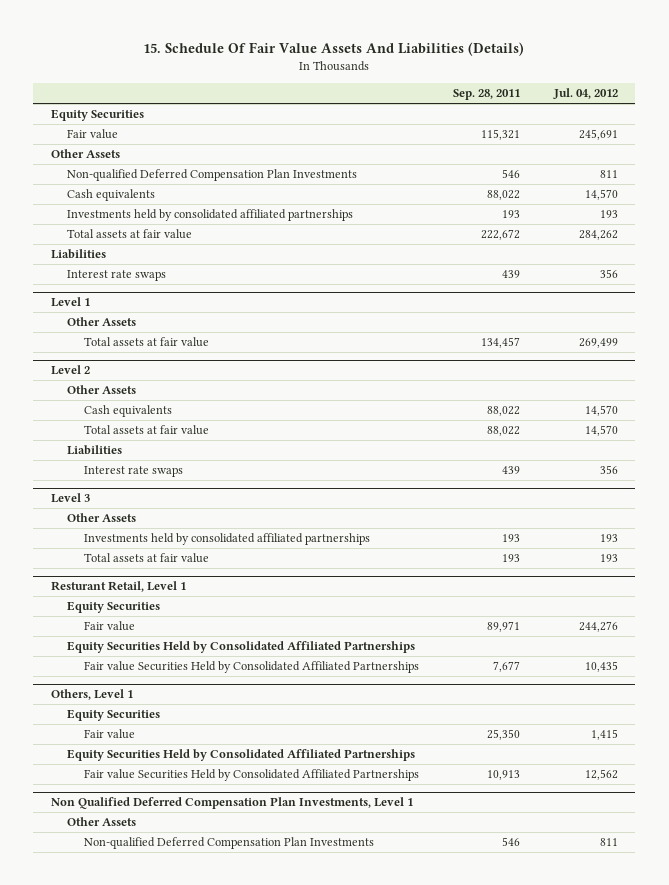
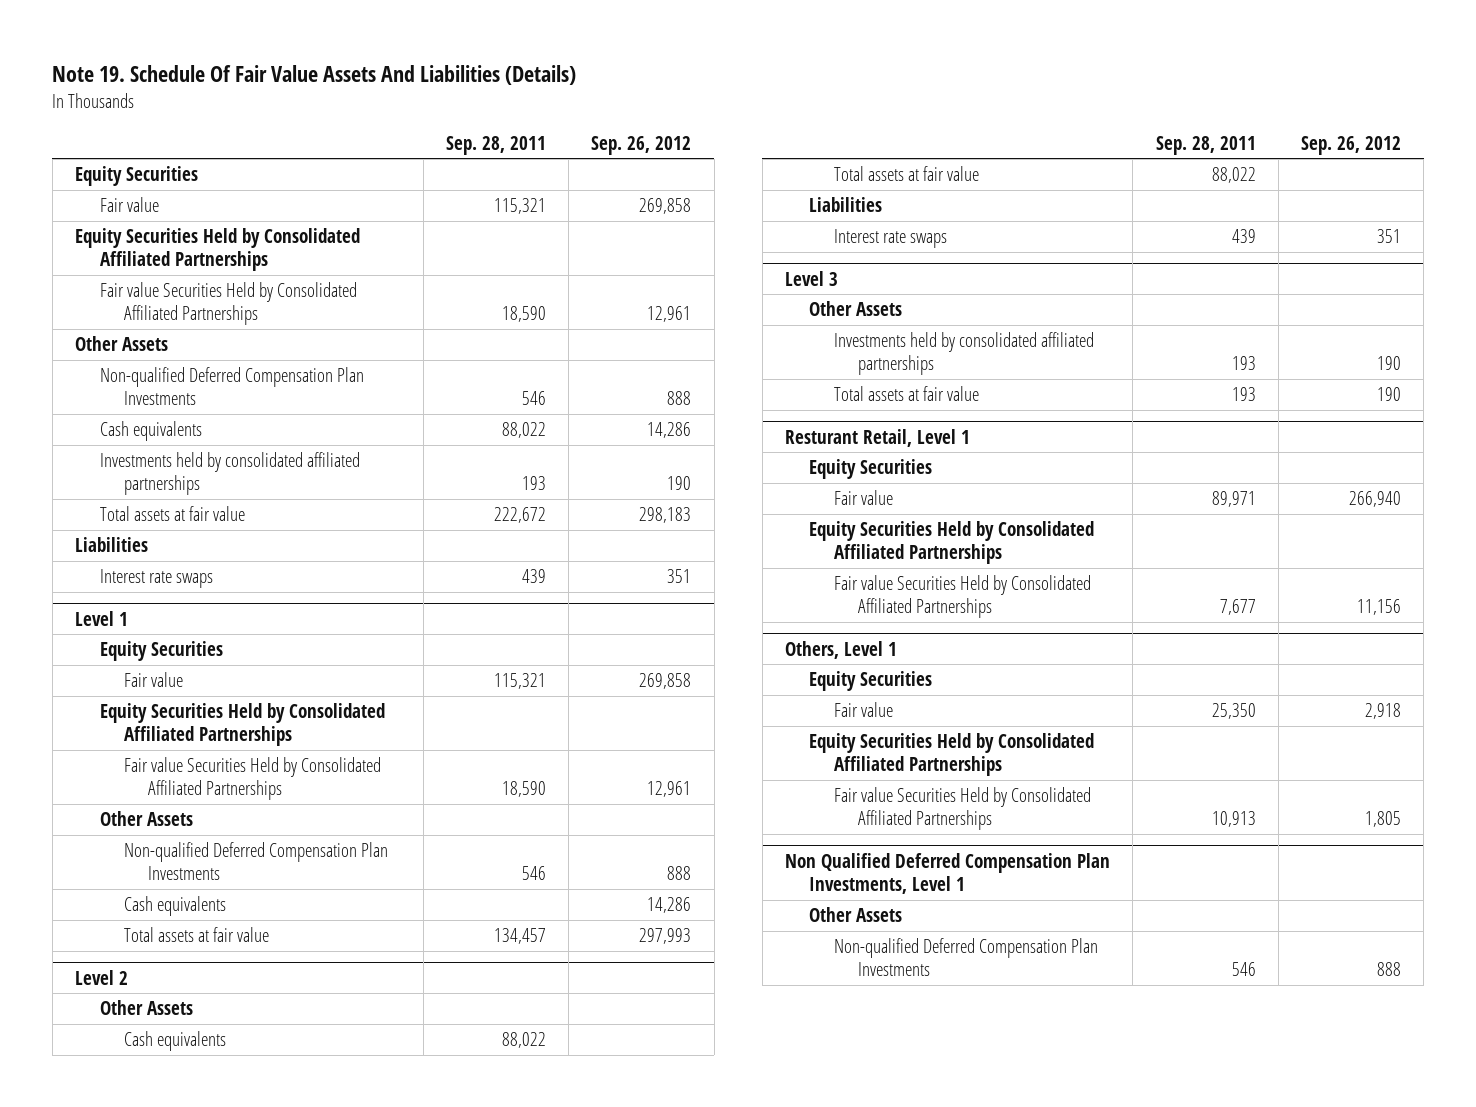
[143,42,525,57] 15. Schedule Of Fair Value Assets And Liabilities (Details) -> [52,65,577,86] Note 19. Schedule Of Fair Value Assets And Liabilities (Details)
[553,88,619,100] Jul. 04, 2012 -> none
none -> [591,135,692,155] Sep. 26, 2012
none -> [75,228,361,272] Equity Securities Held by Consolidated Affiliated Partnerships
none -> [99,282,357,326] Fair value Securities Held by Consolidated Affiliated Partnerships
none -> [99,641,223,662] Equity Securities
none -> [123,672,183,688] Fair value
none -> [99,703,385,747] Equity Securities Held by Consolidated Affiliated Partnerships
none -> [123,757,381,801] Fair value Securities Held by Consolidated Affiliated Partnerships
none -> [123,842,388,881] Non-qualified Deferred Compensation Plan Investments
none -> [123,896,226,917] Cash equivalents

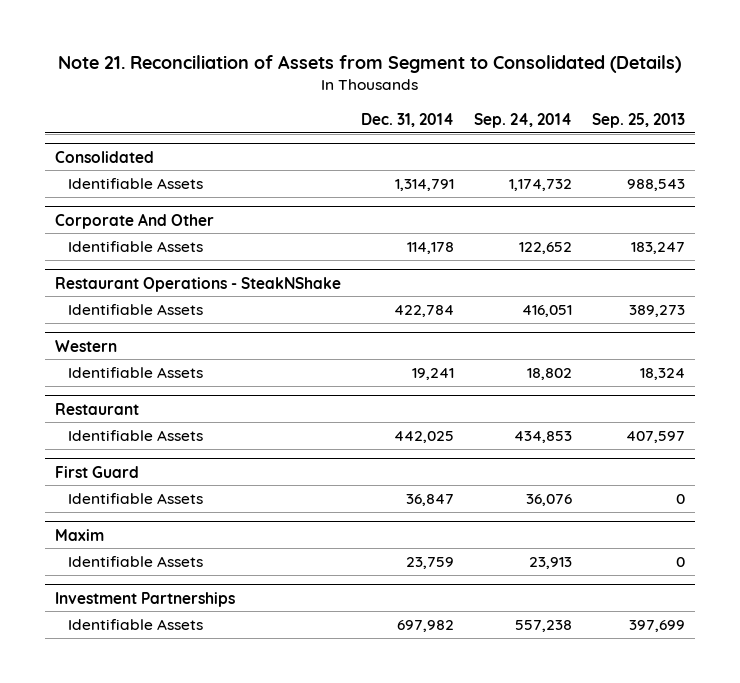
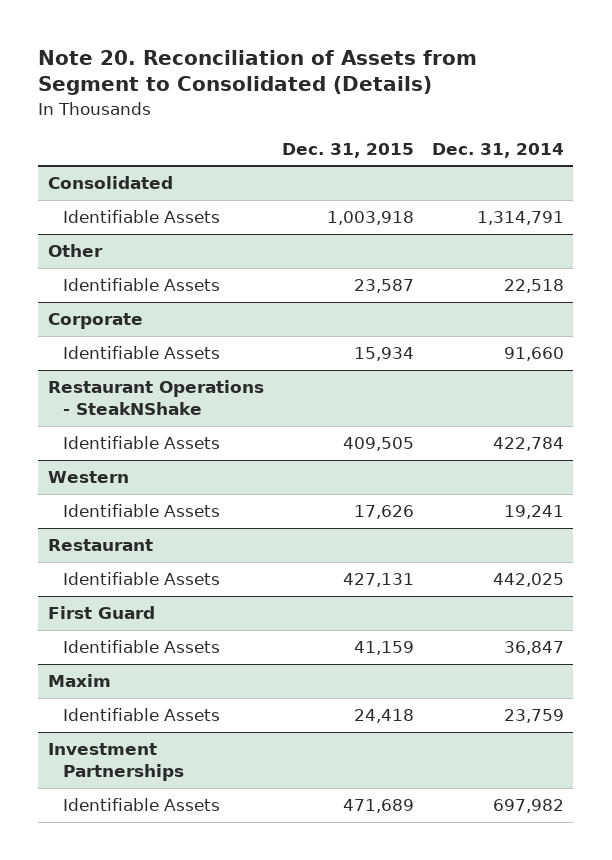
[57,55,681,74] Note 21. Reconciliation of Assets from Segment to Consolidated (Details) -> [38,49,478,96] Note 20. Reconciliation of Assets from Segment to Consolidated (Details)
[474,113,573,129] Sep. 24, 2014 -> none
[592,113,686,129] Sep. 25, 2013 -> none
none -> [281,142,414,158] Dec. 31, 2015
[54,212,214,229] Corporate And Other -> none
none -> [47,244,103,258] Other
[406,241,454,254] 114,178 -> [504,279,565,294] 22,518
none -> [47,313,143,330] Corporate
none -> [63,346,221,360] Identifiable Assets

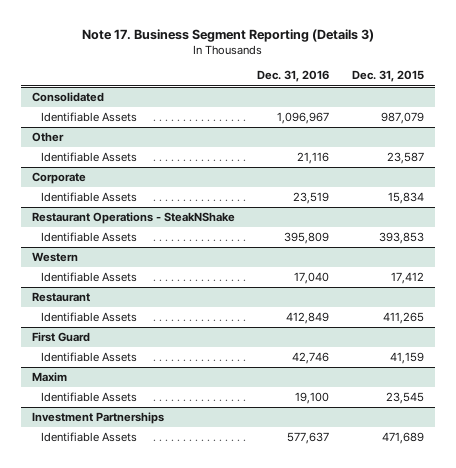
[38,49,478,96] Note 20. Reconciliation of Assets from Segment to Consolidated (Details) -> [81,28,374,42] Note 17. Business Segment Reporting (Details 3)
[432,142,565,158] Dec. 31, 2014 -> none
none -> [257,70,330,83] Dec. 31, 2016
[326,211,414,226] 1,003,918 -> [380,112,424,125] 987,079
[353,347,414,362] 15,934 -> [387,192,424,205] 15,834
[342,437,414,452] 409,505 -> [378,232,424,245] 393,853
[353,505,414,520] 17,626 -> [390,272,424,285] 17,412
[342,573,414,588] 427,131 -> [382,312,424,325] 411,265
[353,709,414,724] 24,418 -> [385,392,424,405] 23,545

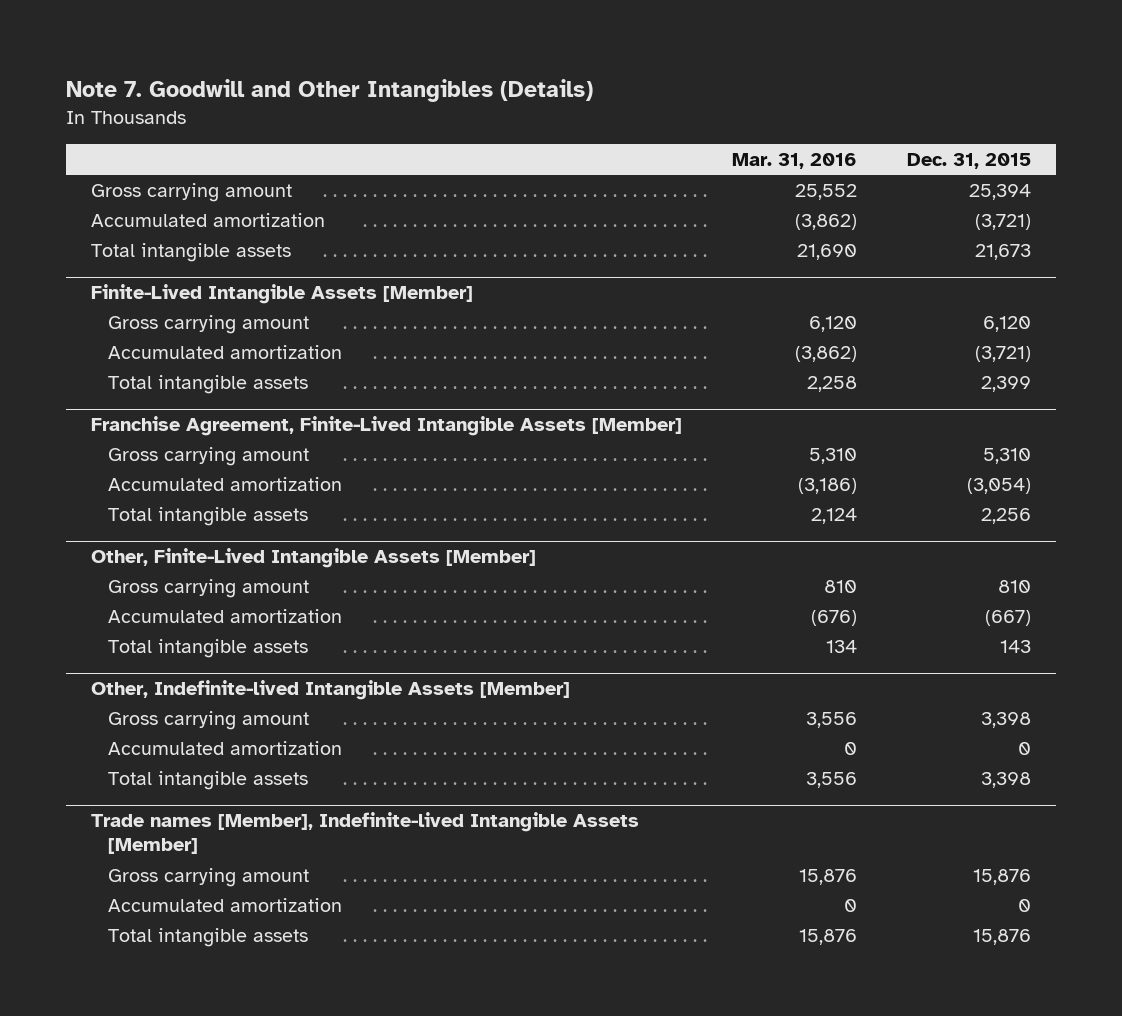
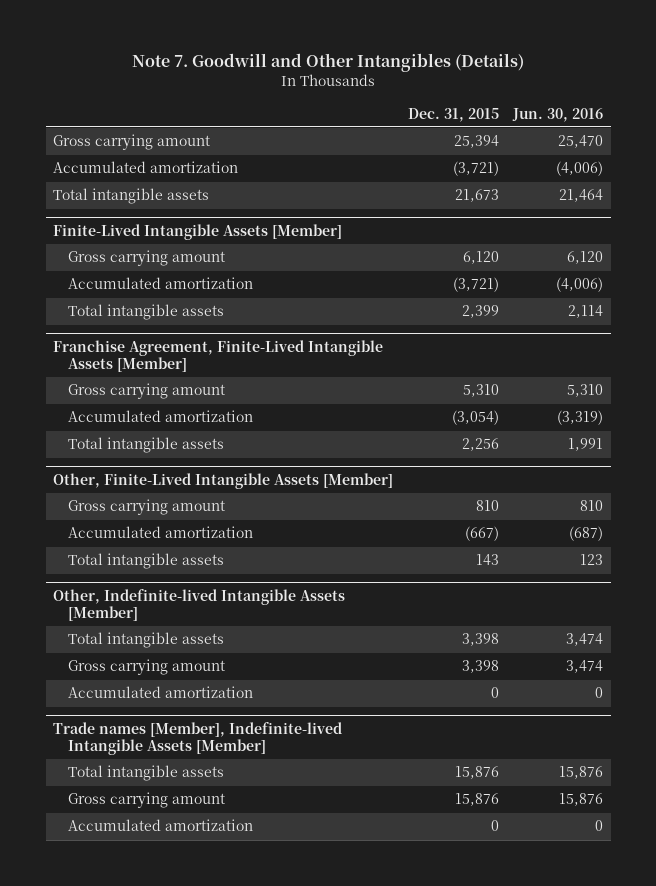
[732,152,858,169] Mar. 31, 2016 -> none
none -> [512,107,604,122] Jun. 30, 2016
[107,770,308,790] Total intangible assets -> [67,632,224,649] Total intangible assets
[107,927,308,947] Total intangible assets -> [67,765,224,782] Total intangible assets

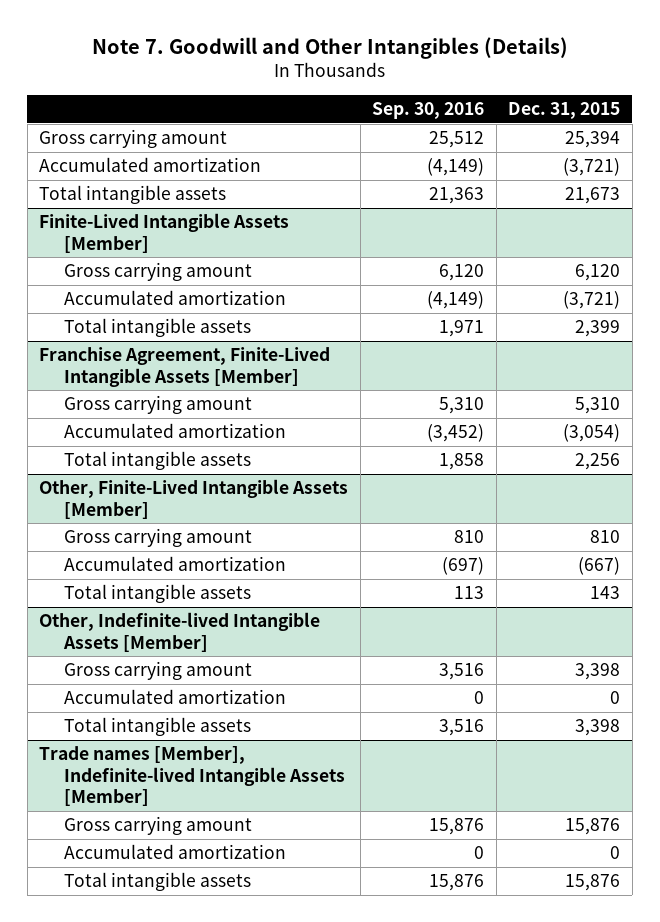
[512,107,604,122] Jun. 30, 2016 -> none
none -> [372,101,485,119] Sep. 30, 2016
[67,632,224,649] Total intangible assets -> [63,717,251,737] Total intangible assets
[67,765,224,782] Total intangible assets -> [63,872,251,892] Total intangible assets

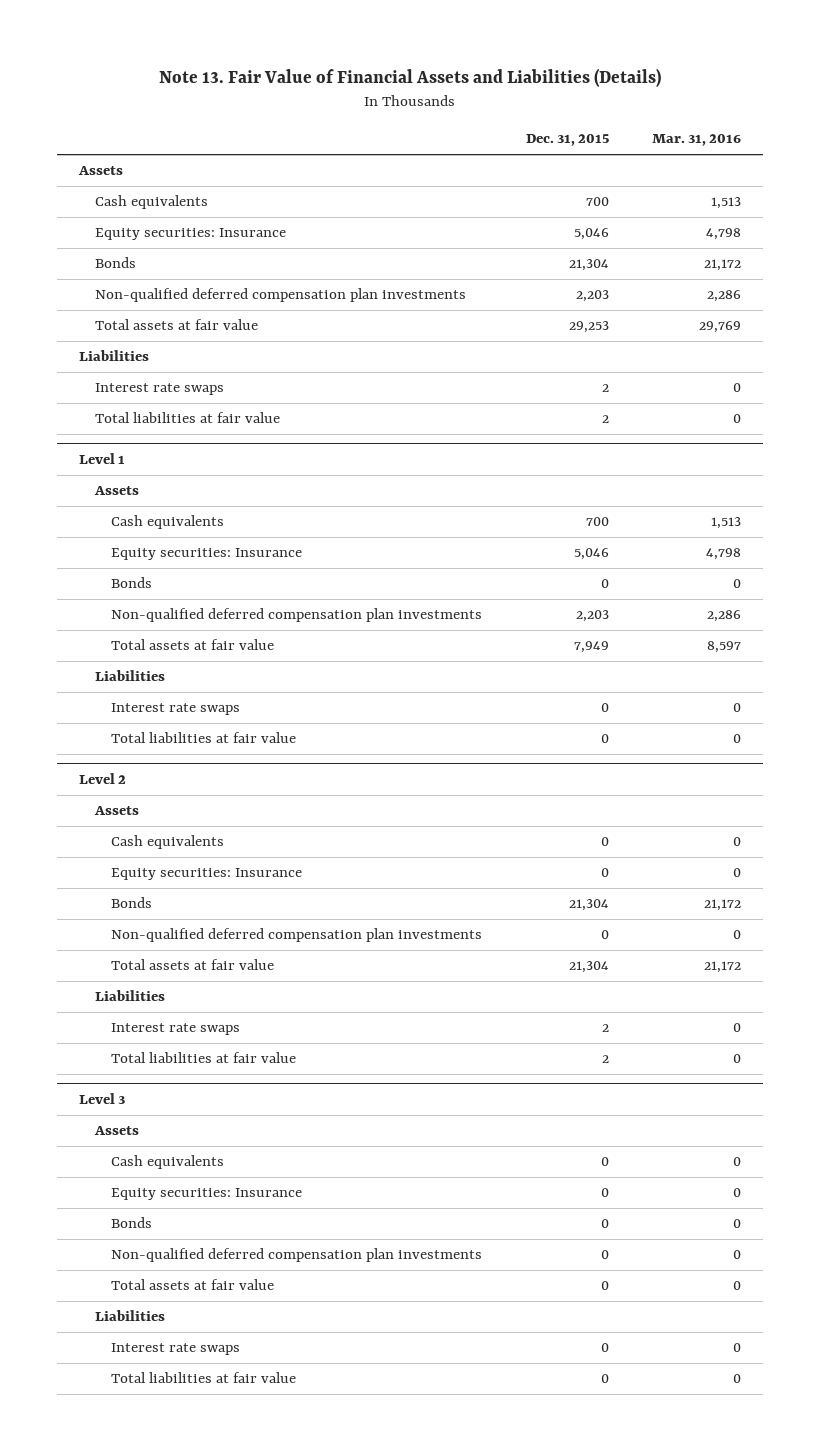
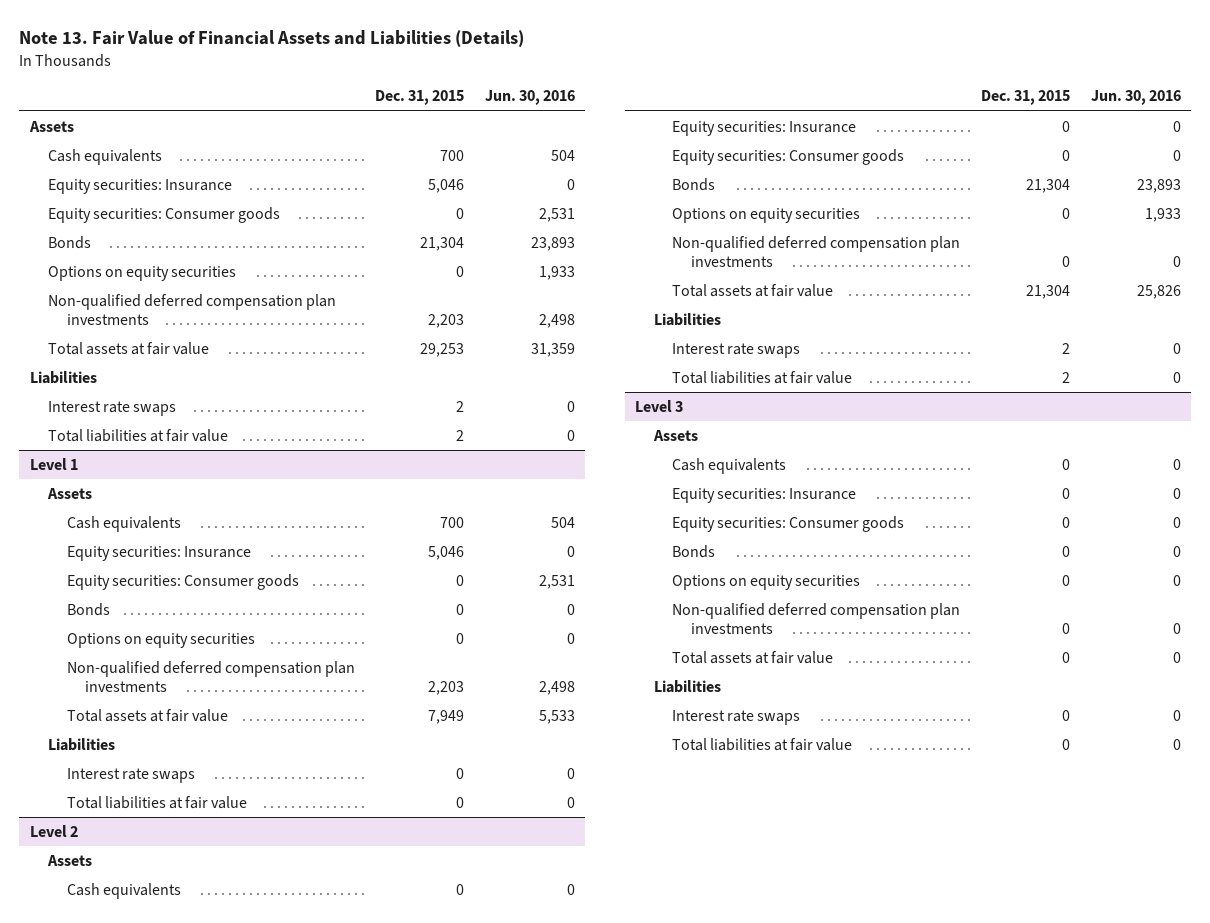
[652,134,742,147] Mar. 31, 2016 -> none
none -> [484,90,575,106] Jun. 30, 2016
none -> [48,206,281,223] Equity securities: Consumer goods
none -> [48,265,237,281] Options on equity securities
none -> [66,573,299,590] Equity securities: Consumer goods
none -> [66,632,255,648] Options on equity securities
none -> [672,148,905,165] Equity securities: Consumer goods
none -> [672,207,861,223] Options on equity securities
none -> [672,515,905,532] Equity securities: Consumer goods
none -> [672,574,861,590] Options on equity securities

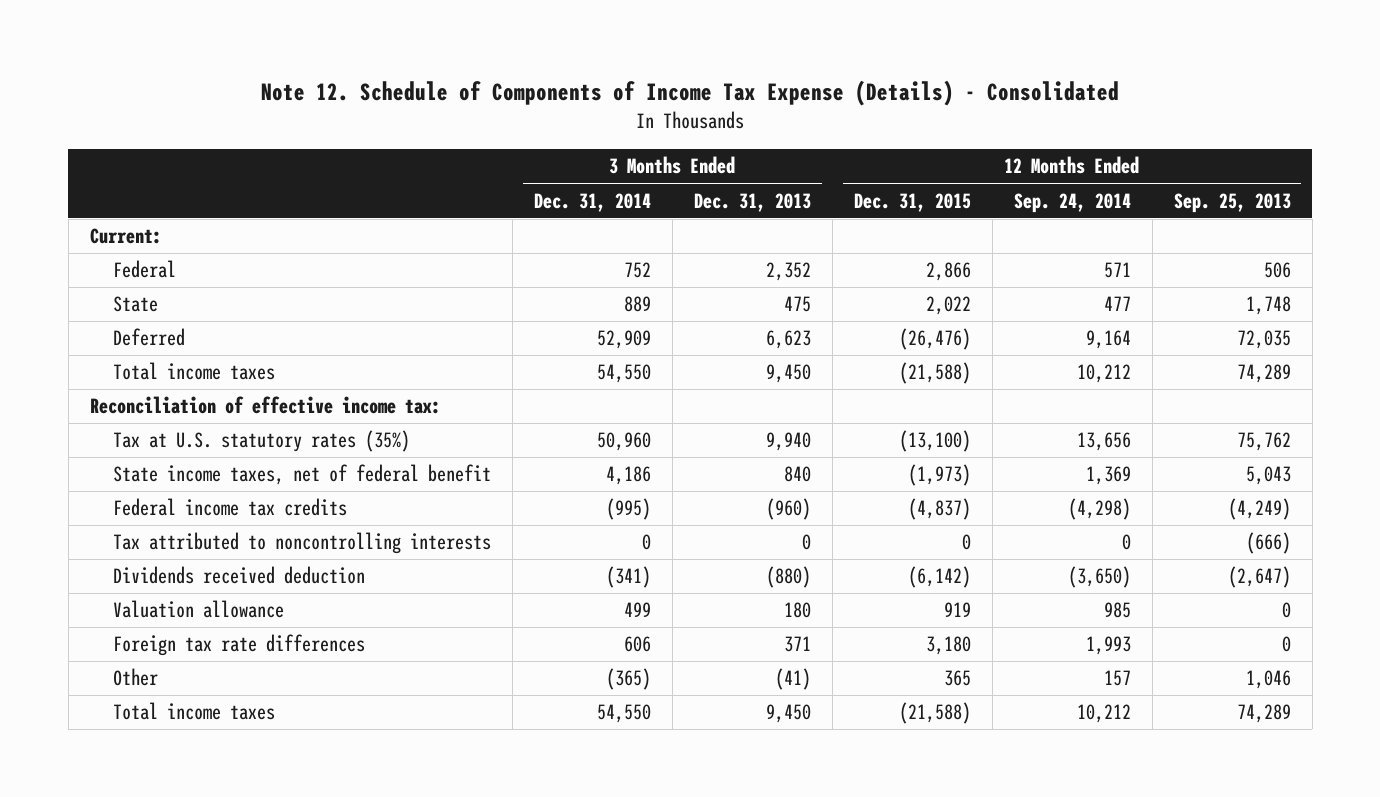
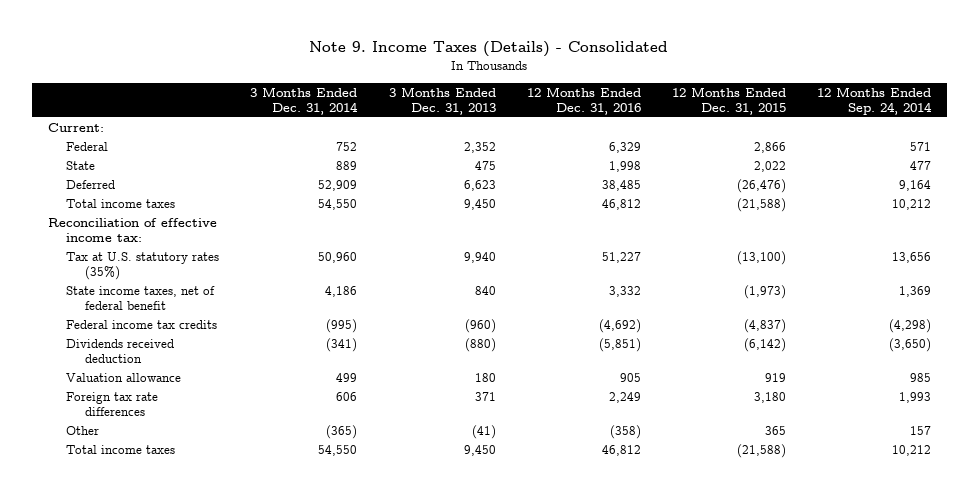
[261,80,1120,107] Note 12. Schedule of Components of Income Tax Expense (Details) - Consolidated -> [309,41,669,58] Note 9. Income Taxes (Details) - Consolidated
[1173,192,1291,213] Sep. 25, 2013 -> none
none -> [526,86,641,115] 12 Months Ended Dec. 31, 2016
[112,532,491,555] Tax attributed to noncontrolling interests -> none

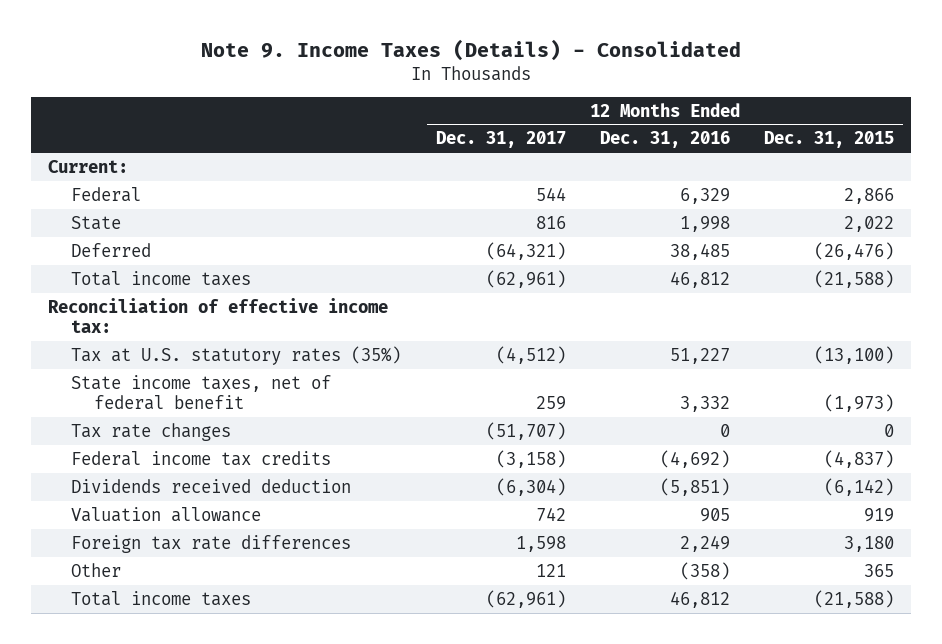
[250,86,359,115] 3 Months Ended Dec. 31, 2014 -> none
[388,86,496,115] 3 Months Ended Dec. 31, 2013 -> none
[816,86,932,115] 12 Months Ended Sep. 24, 2014 -> none
none -> [435,131,566,149] Dec. 31, 2017
none -> [71,422,232,441] Tax rate changes

